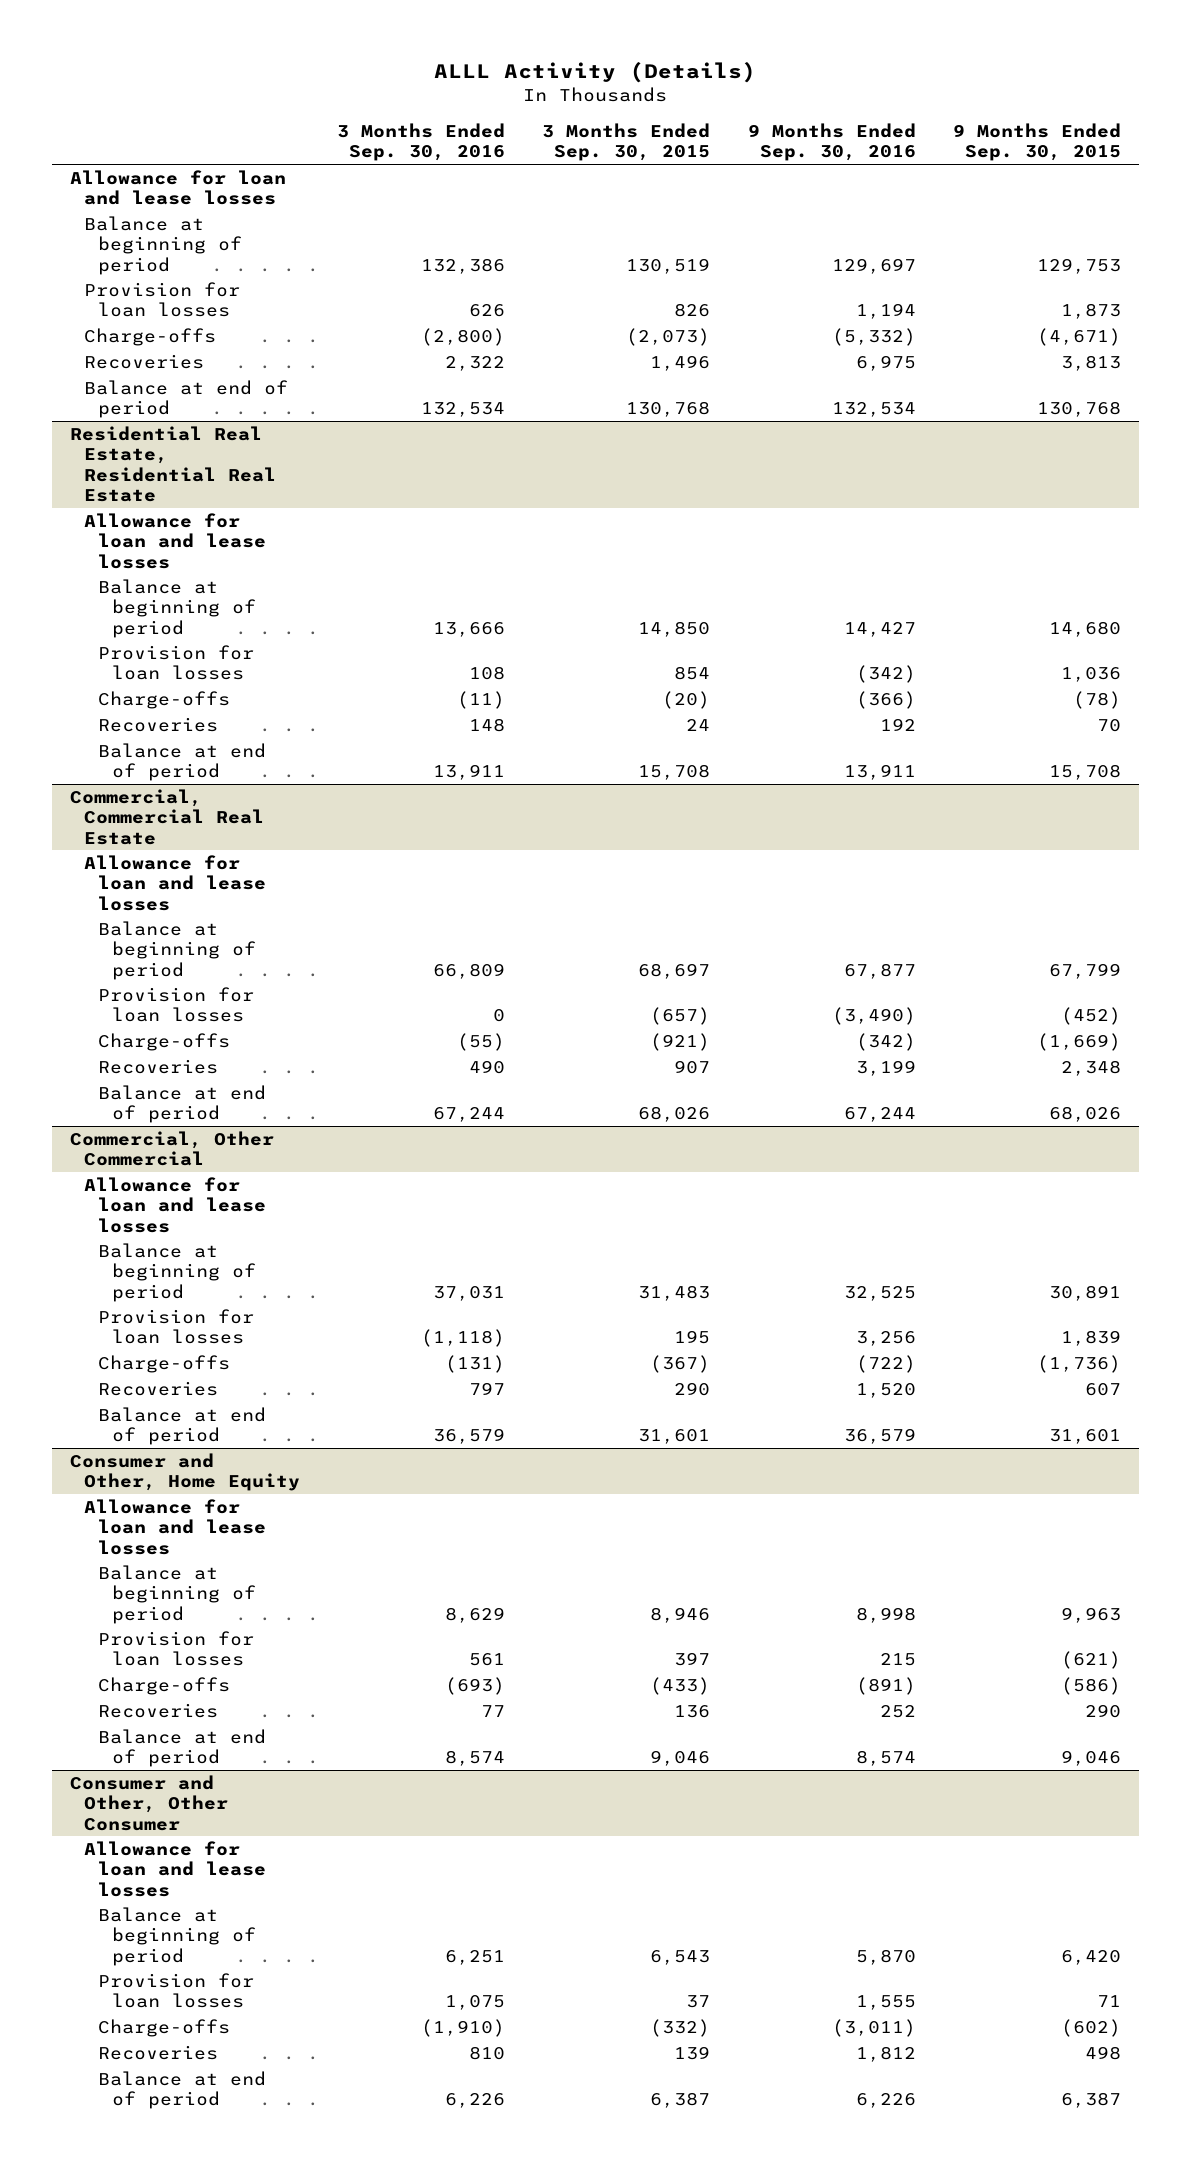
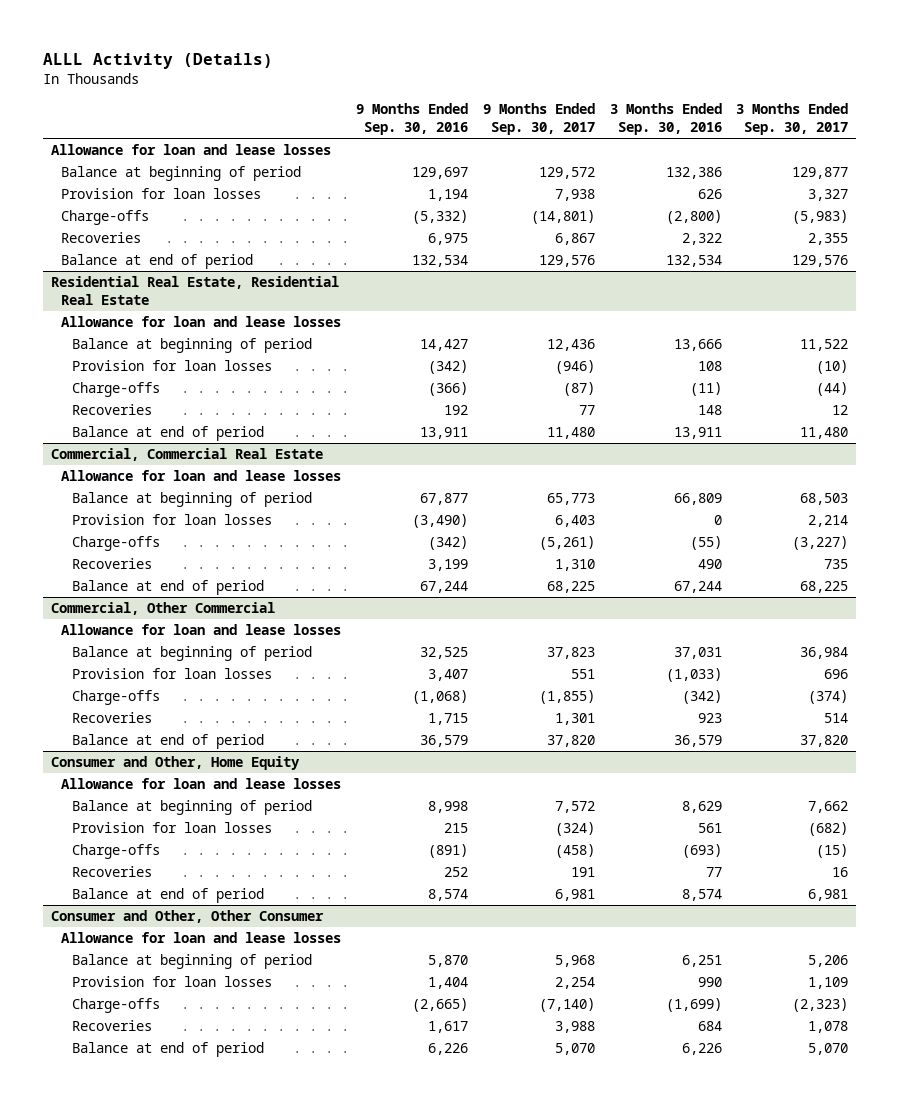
[542,122,711,162] 3 Months Ended Sep. 30, 2015 -> none
[952,122,1121,162] 9 Months Ended Sep. 30, 2015 -> none
none -> [482,103,595,136] 9 Months Ended Sep. 30, 2017
none -> [736,103,849,136] 3 Months Ended Sep. 30, 2017
[421,1329,506,1348] (1,118) -> [665,668,722,683] (1,033)
[855,1331,916,1347] 3,256 -> [428,669,469,682] 3,407
[445,1354,506,1373] (131) -> [681,690,722,705] (342)
[855,1354,916,1373] (722) -> [412,690,469,705] (1,068)
[469,1381,506,1395] 797 -> [697,713,722,724] 923
[855,1382,916,1398] 1,520 -> [428,713,469,726] 1,715
[445,1995,506,2011] 1,075 -> [697,977,722,988] 990
[855,1995,916,2011] 1,555 -> [428,977,469,990] 1,404
[421,2018,506,2037] (1,910) -> [665,998,722,1013] (1,699)
[831,2018,916,2037] (3,011) -> [412,998,469,1013] (2,665)
[469,2045,506,2060] 810 -> [697,1021,722,1032] 684
[855,2045,916,2062] 1,812 -> [428,1021,469,1034] 1,617

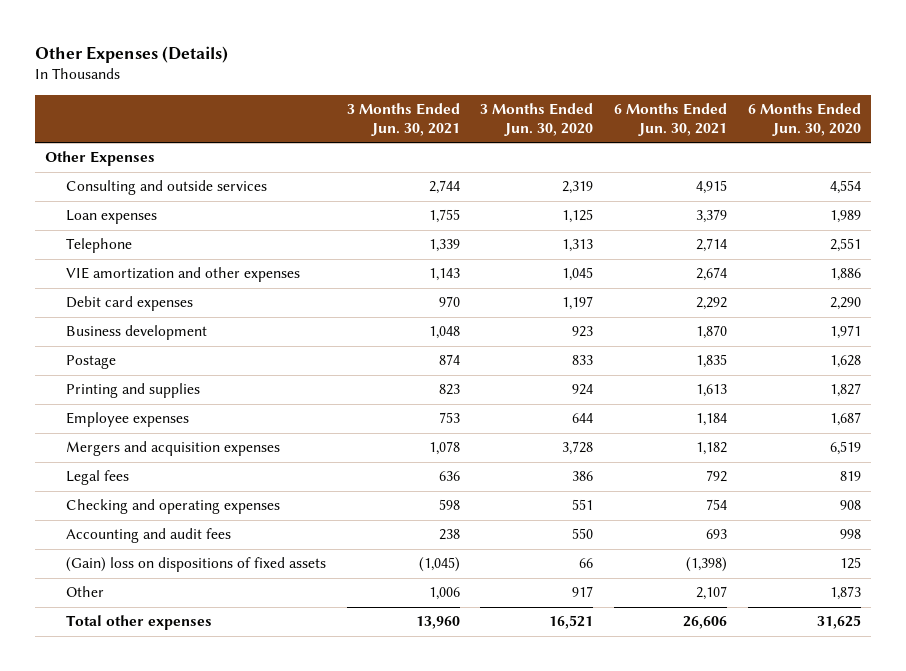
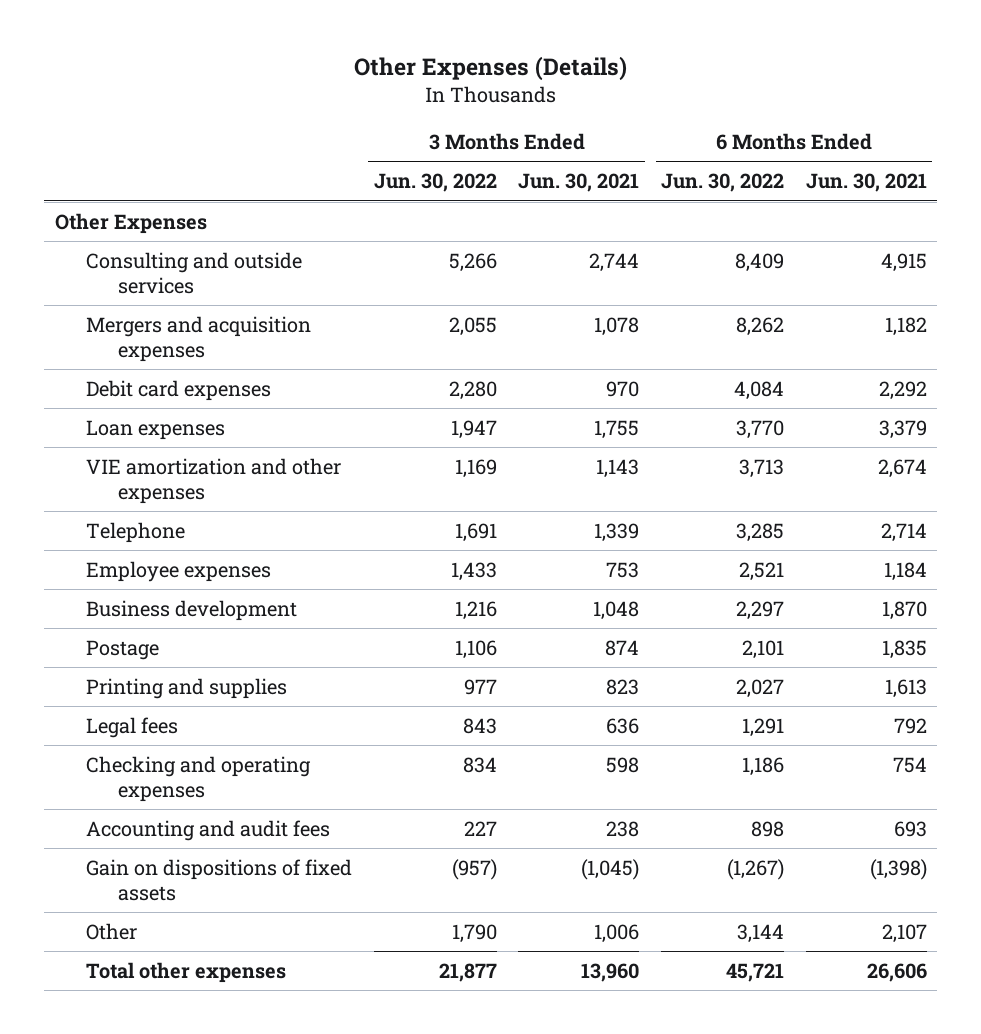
[480,103,594,136] 3 Months Ended Jun. 30, 2020 -> none
[747,103,861,136] 6 Months Ended Jun. 30, 2020 -> none
none -> [373,173,497,193] Jun. 30, 2022
none -> [660,173,784,193] Jun. 30, 2022
[65,441,280,457] Mergers and acquisition expenses -> [86,315,312,362] Mergers and acquisition expenses
[65,296,193,312] Debit card expenses -> [86,379,272,401] Debit card expenses
[65,238,132,254] Telephone -> [86,521,186,543] Telephone
[65,412,189,428] Employee expenses -> [86,560,272,582] Employee expenses
[65,557,326,573] (Gain) loss on dispositions of fixed assets -> [86,858,353,901] Gain on dispositions of fixed assets

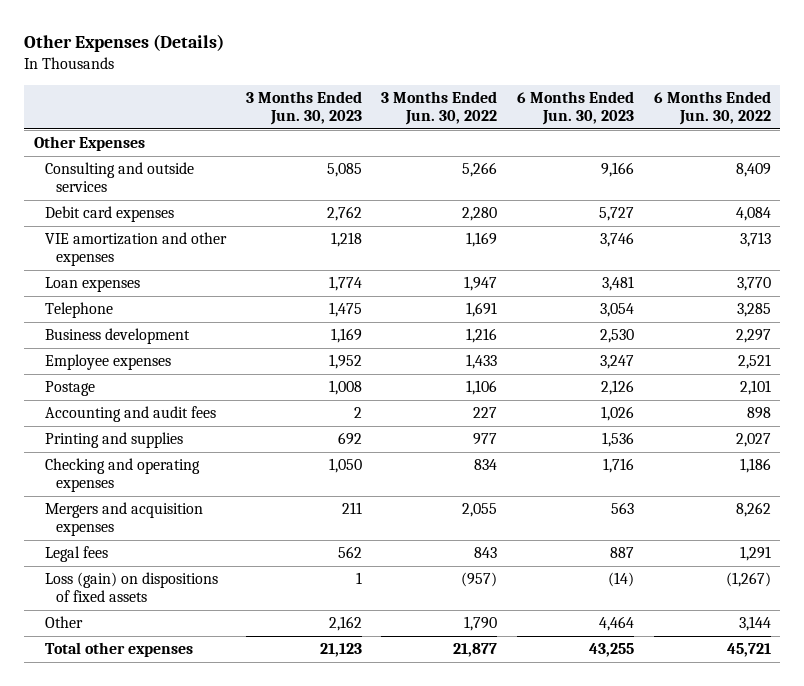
[518,173,640,193] Jun. 30, 2021 -> none
[805,173,927,193] Jun. 30, 2021 -> none
none -> [245,90,362,125] 3 Months Ended Jun. 30, 2023
none -> [516,90,634,125] 6 Months Ended Jun. 30, 2023
[86,419,226,440] Loan expenses -> [44,277,140,293] Loan expenses
[86,560,272,582] Employee expenses -> [44,354,171,371] Employee expenses
[86,819,331,841] Accounting and audit fees -> [44,406,216,423] Accounting and audit fees
[86,315,312,362] Mergers and acquisition expenses -> [44,502,203,537] Mergers and acquisition expenses
[86,716,179,738] Legal fees -> [44,546,108,563] Legal fees
[86,858,353,901] Gain on dispositions of fixed assets -> [44,572,218,603] Loss (gain) on dispositions of fixed assets

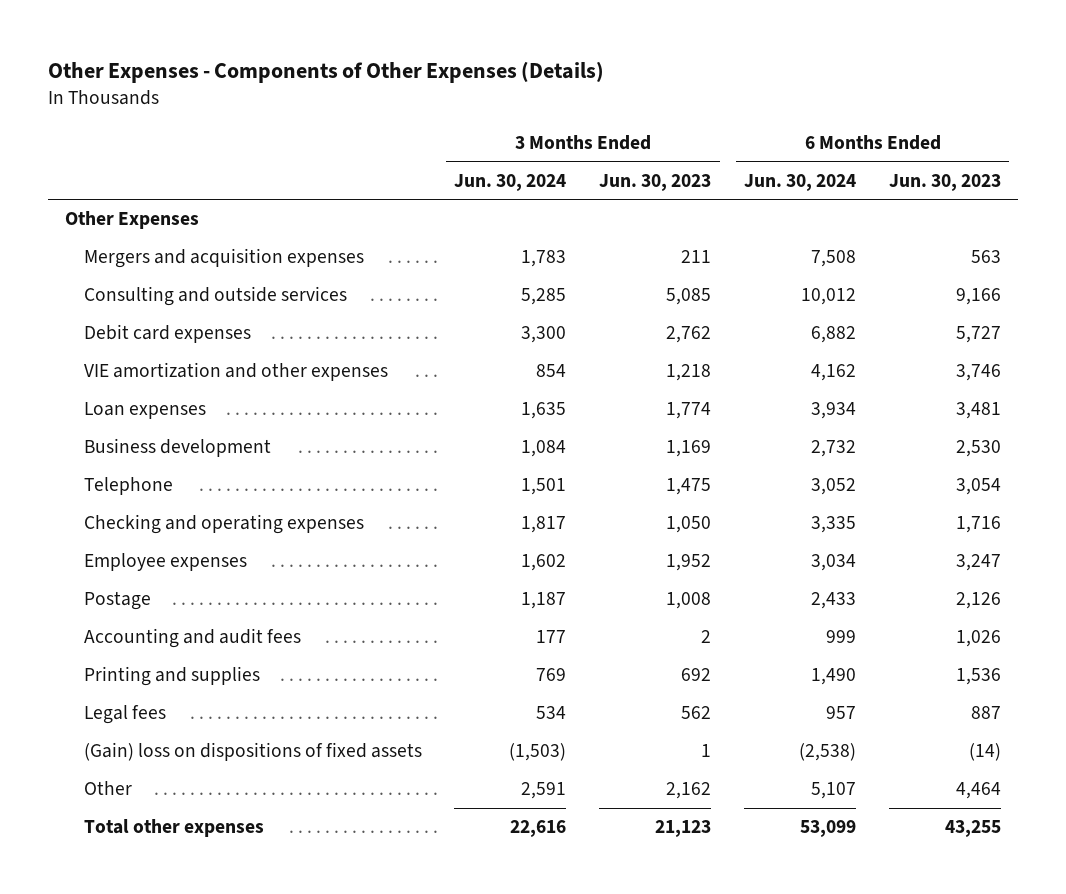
[23,33,224,52] Other Expenses (Details) -> [48,61,605,84] Other Expenses - Components of Other Expenses (Details)
[381,90,498,125] 3 Months Ended Jun. 30, 2022 -> none
[653,90,771,125] 6 Months Ended Jun. 30, 2022 -> none
none -> [454,173,567,191] Jun. 30, 2024
none -> [744,173,857,191] Jun. 30, 2024
[44,502,203,537] Mergers and acquisition expenses -> [83,248,364,269] Mergers and acquisition expenses
[44,302,113,319] Telephone -> [83,477,173,496] Telephone
[44,458,200,493] Checking and operating expenses -> [83,514,364,535] Checking and operating expenses
[44,572,218,603] Loss (gain) on dispositions of fixed assets -> [83,742,422,762] (Gain) loss on dispositions of fixed assets

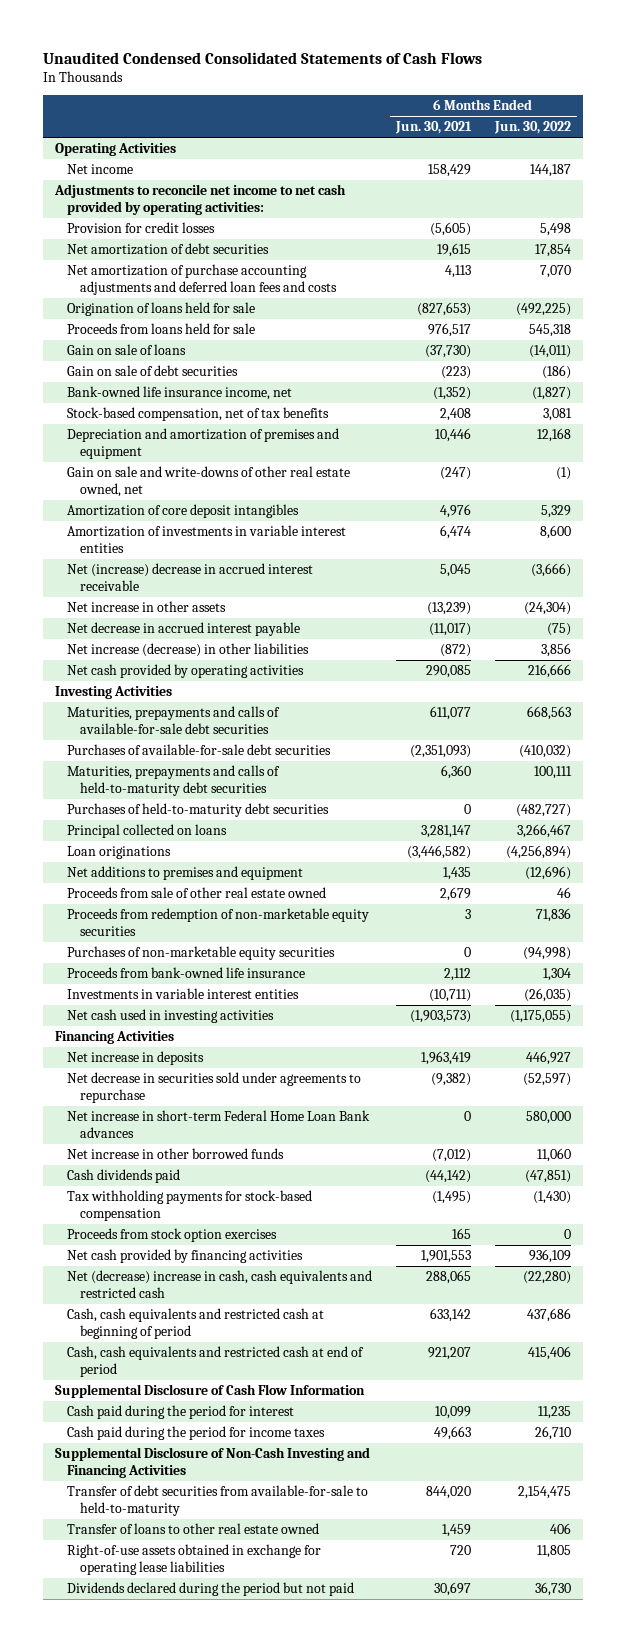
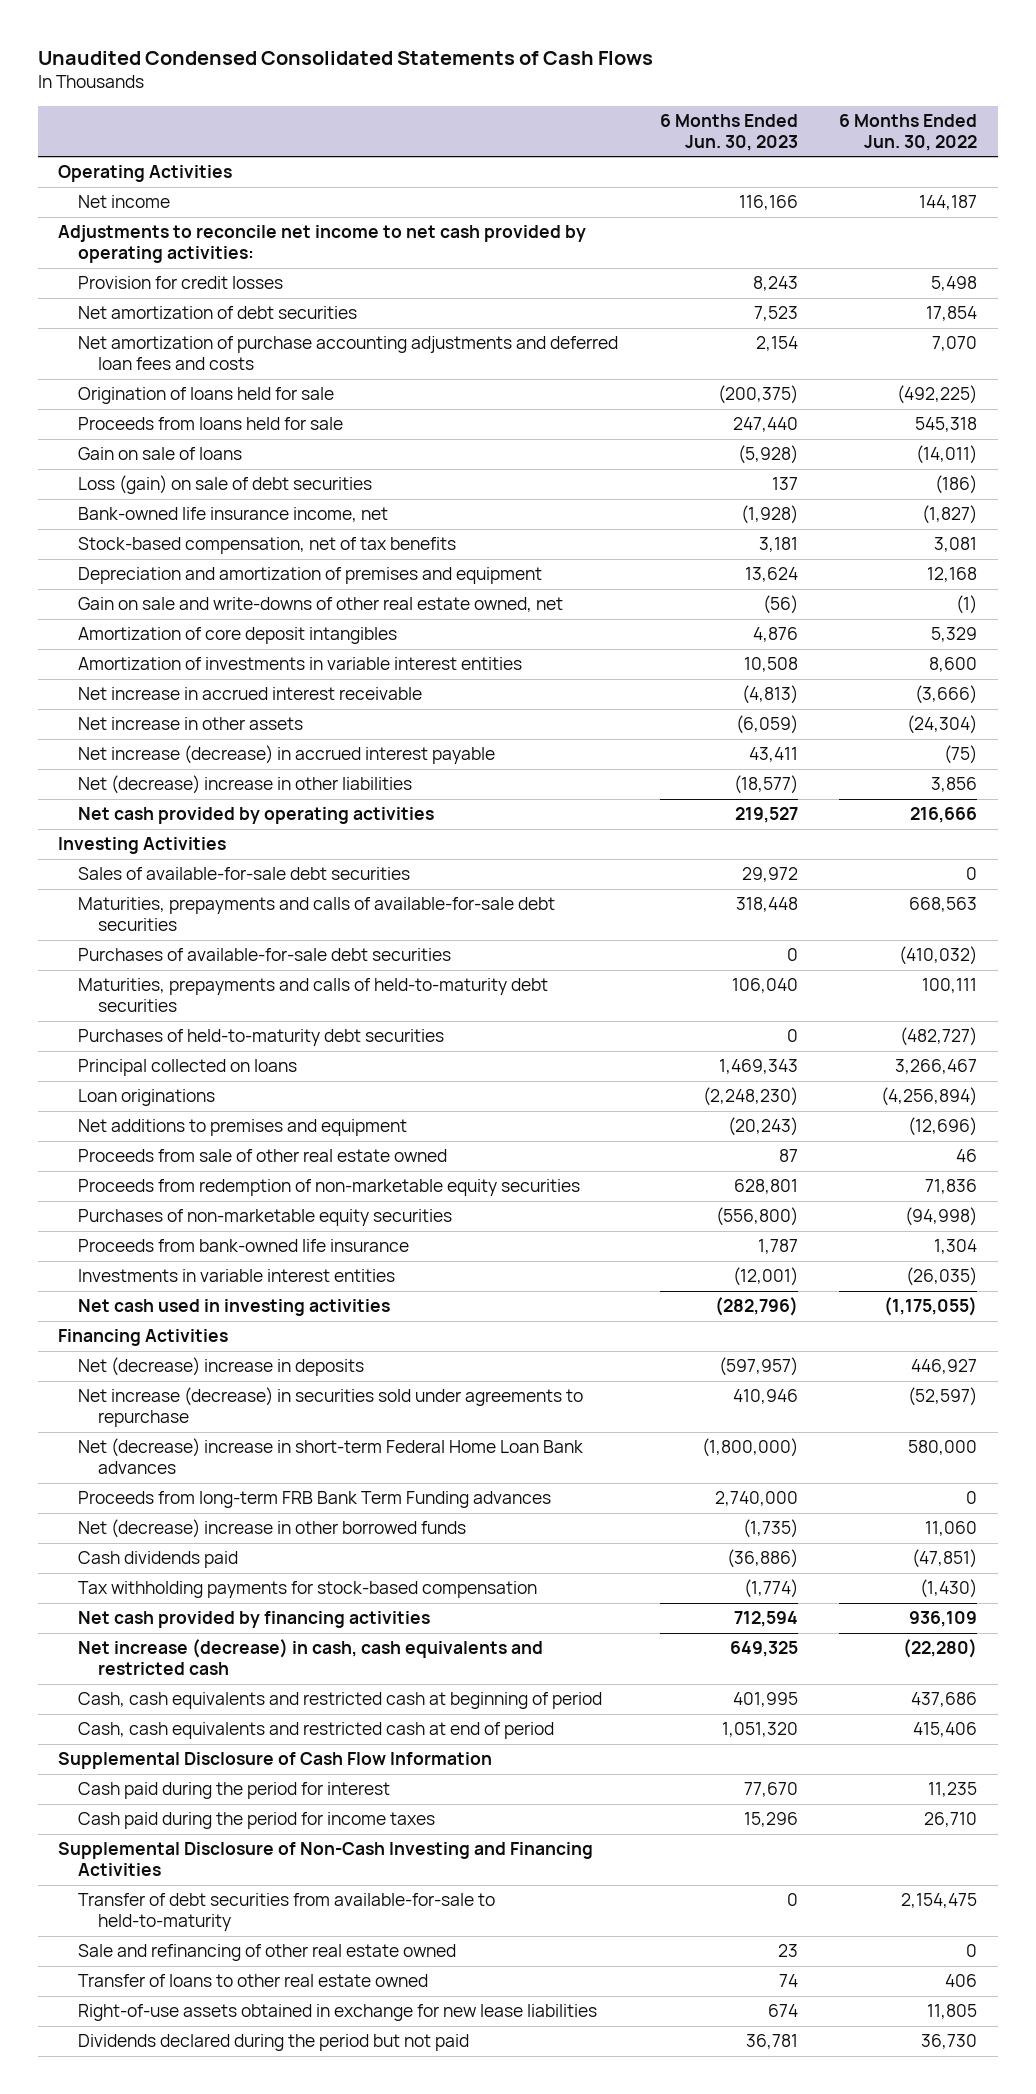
[395,121,473,135] Jun. 30, 2021 -> none
none -> [659,113,798,151] 6 Months Ended Jun. 30, 2023
[67,364,239,376] Gain on sale of debt securities -> [78,475,373,495] Loss (gain) on sale of debt securities
[67,562,314,591] Net (increase) decrease in accrued interest receivable -> [78,687,423,701] Net increase in accrued interest receivable
[67,621,301,636] Net decrease in accrued interest payable -> [78,745,496,765] Net increase (decrease) in accrued interest payable
[67,642,310,657] Net increase (decrease) in other liabilities -> [78,775,413,795] Net (decrease) increase in other liabilities
none -> [78,867,411,881] Sales of available-for-sale debt securities
[67,1050,205,1065] Net increase in deposits -> [78,1357,365,1377] Net (decrease) increase in deposits
[67,1071,362,1103] Net decrease in securities sold under agreements to repurchase -> [78,1387,584,1428] Net increase (decrease) in securities sold under agreements to repurchase
[67,1109,371,1138] Net increase in short-term Federal Home Loan Bank advances -> [78,1438,585,1475] Net (decrease) increase in short-term Federal Home Loan Bank advances
none -> [78,1491,552,1509] Proceeds from long-term FRB Bank Term Funding advances
[67,1147,285,1159] Net increase in other borrowed funds -> [78,1519,467,1539] Net (decrease) increase in other borrowed funds
[67,1227,278,1242] Proceeds from stock option exercises -> none
[67,1269,373,1298] Net (decrease) increase in cash, cash equivalents and restricted cash -> [78,1639,544,1676] Net increase (decrease) in cash, cash equivalents and restricted cash
none -> [78,1944,457,1962] Sale and refinancing of other real estate owned
[67,1543,322,1575] Right-of-use assets obtained in exchange for operating lease liabilities -> [78,2004,598,2022] Right-of-use assets obtained in exchange for new lease liabilities

